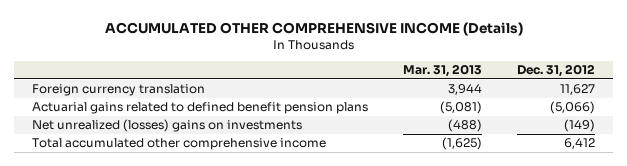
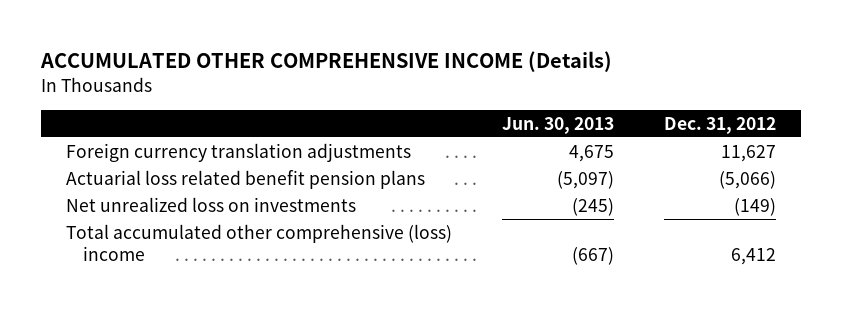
[403,64,483,78] Mar. 31, 2013 -> none
none -> [502,116,615,134] Jun. 30, 2013
[32,84,206,97] Foreign currency translation -> [66,142,412,162] Foreign currency translation adjustments
[32,102,369,115] Actuarial gains related to defined benefit pension plans -> [66,169,426,189] Actuarial loss related benefit pension plans
[32,119,303,133] Net unrealized (losses) gains on investments -> [66,196,357,212] Net unrealized loss on investments
[32,138,327,151] Total accumulated other comprehensive income -> [66,223,453,261] Total accumulated other comprehensive (loss) income

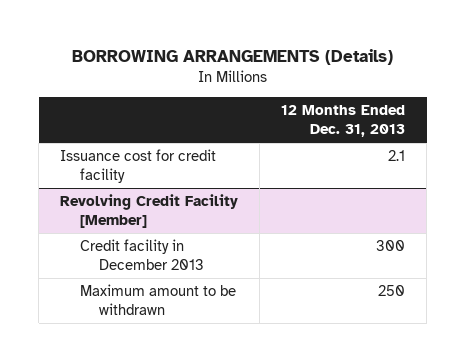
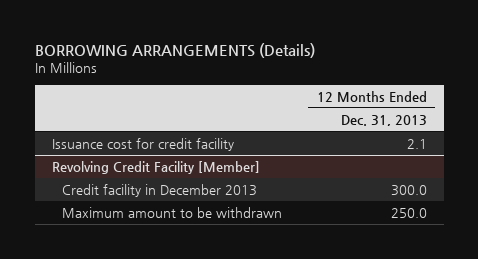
[376,239,406,251] 300 -> [390,185,427,197] 300.0
[378,284,406,296] 250 -> [390,208,427,219] 250.0

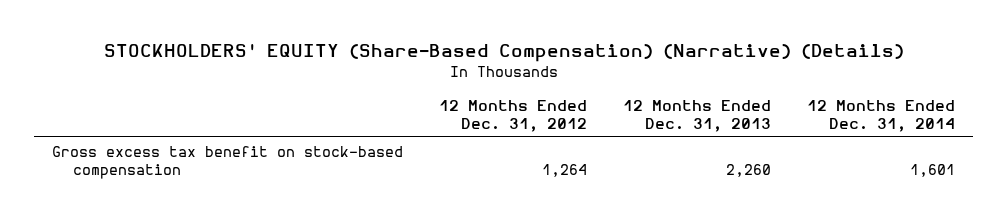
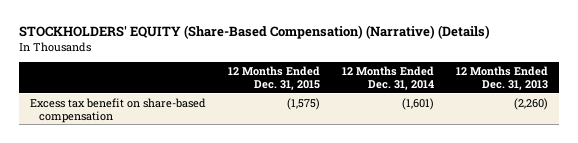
[439,99,588,132] 12 Months Ended Dec. 31, 2012 -> none
none -> [228,66,321,91] 12 Months Ended Dec. 31, 2015
[52,146,404,180] Gross excess tax benefit on stock-based compensation -> [29,97,206,123] Excess tax benefit on share-based compensation
[726,164,772,178] 2,260 -> [514,97,549,110] (2,260)
[910,164,956,178] 1,601 -> [402,97,435,110] (1,601)

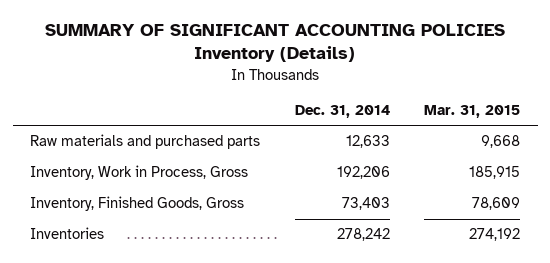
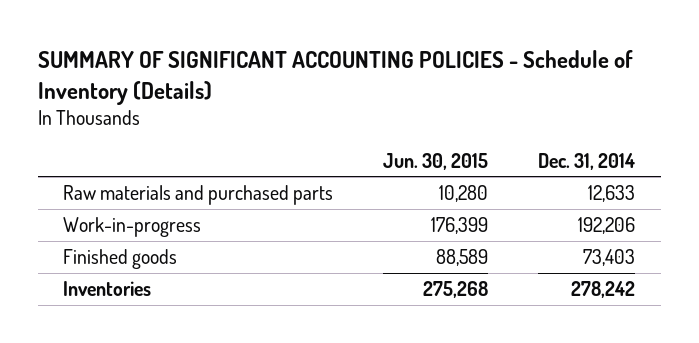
[45,24,506,63] SUMMARY OF SIGNIFICANT ACCOUNTING POLICIES Inventory (Details) -> [38,50,634,105] SUMMARY OF SIGNIFICANT ACCOUNTING POLICIES - Schedule of Inventory (Details)
[424,105,521,119] Mar. 31, 2015 -> none
none -> [383,152,489,170] Jun. 30, 2015
[30,165,249,181] Inventory, Work in Process, Gross -> [63,216,202,237] Work-in-progress
[30,196,245,212] Inventory, Finished Goods, Gross -> [63,248,178,269] Finished goods

